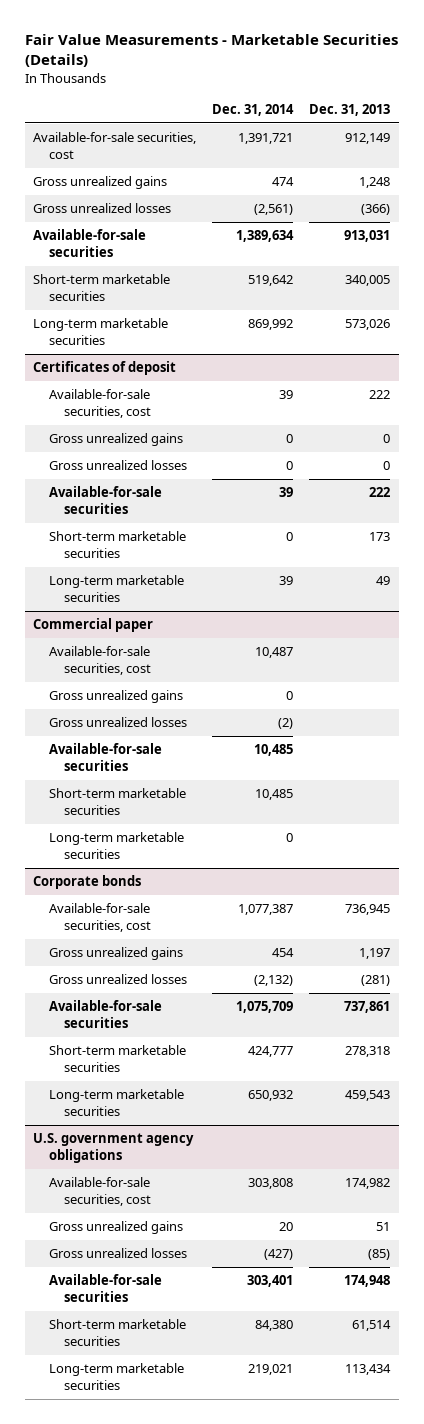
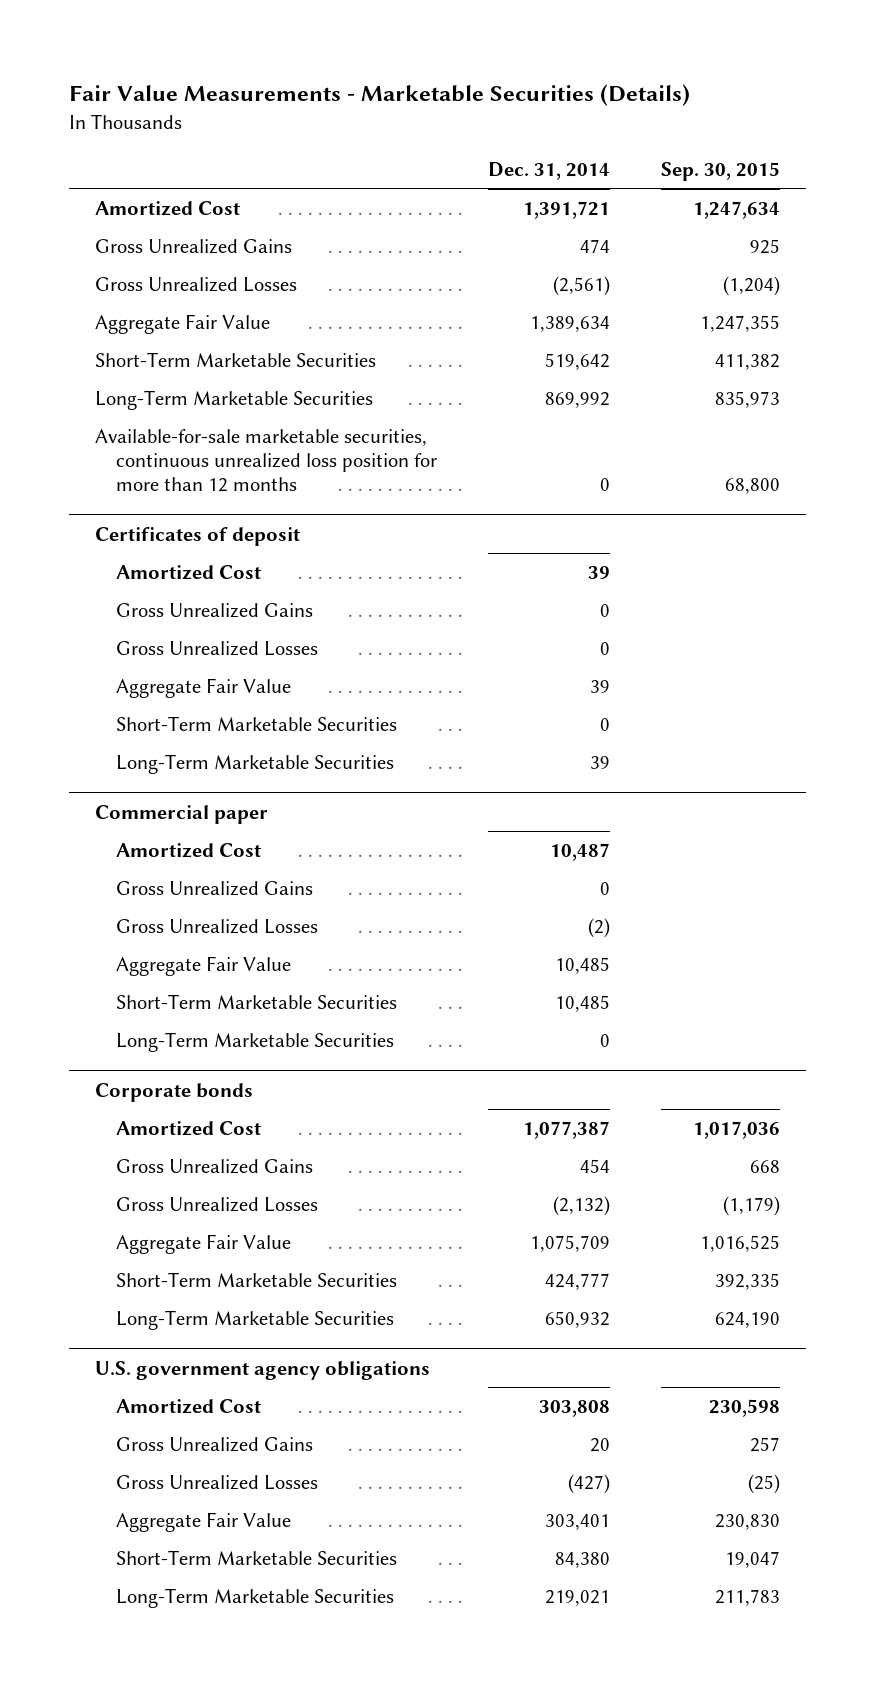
[309,104,391,117] Dec. 31, 2013 -> none
none -> [661,161,781,181] Sep. 30, 2015
[33,132,197,159] Available-for-sale securities, cost -> [94,200,240,216] Amortized Cost
[33,176,168,190] Gross unrealized gains -> [94,238,292,254] Gross Unrealized Gains
[33,203,172,214] Gross unrealized losses -> [94,276,297,292] Gross Unrealized Losses
[33,229,147,257] Available-for-sale securities -> [94,313,270,334] Aggregate Fair Value
[33,274,171,301] Short-term marketable securities -> [94,351,376,367] Short-Term Marketable Securities
[33,318,169,345] Long-term marketable securities -> [94,389,373,410] Long-Term Marketable Securities
none -> [94,428,438,492] Available-for-sale marketable securities, continuous unrealized loss position for more than 12 months
[48,389,152,418] Available-for-sale securities, cost -> [116,564,262,580] Amortized Cost
[48,433,183,447] Gross unrealized gains -> [116,602,314,618] Gross Unrealized Gains
[48,460,187,471] Gross unrealized losses -> [116,640,319,656] Gross Unrealized Losses
[48,486,162,514] Available-for-sale securities -> [116,677,292,698] Aggregate Fair Value
[48,531,186,558] Short-term marketable securities -> [116,715,398,731] Short-Term Marketable Securities
[48,575,184,602] Long-term marketable securities -> [116,753,395,774] Long-Term Marketable Securities
[48,646,152,675] Available-for-sale securities, cost -> [116,842,262,858] Amortized Cost
[48,690,183,704] Gross unrealized gains -> [116,880,314,896] Gross Unrealized Gains
[48,717,187,728] Gross unrealized losses -> [116,918,319,934] Gross Unrealized Losses
[48,743,162,771] Available-for-sale securities -> [116,955,292,976] Aggregate Fair Value
[48,788,186,815] Short-term marketable securities -> [116,993,398,1009] Short-Term Marketable Securities
[48,832,184,859] Long-term marketable securities -> [116,1031,395,1052] Long-Term Marketable Securities
[48,903,152,932] Available-for-sale securities, cost -> [116,1120,262,1136] Amortized Cost
[48,947,183,961] Gross unrealized gains -> [116,1158,314,1174] Gross Unrealized Gains
[48,974,187,985] Gross unrealized losses -> [116,1196,319,1212] Gross Unrealized Losses
[48,1000,162,1028] Available-for-sale securities -> [116,1233,292,1254] Aggregate Fair Value
[48,1045,186,1072] Short-term marketable securities -> [116,1271,398,1287] Short-Term Marketable Securities
[48,1089,184,1116] Long-term marketable securities -> [116,1309,395,1330] Long-Term Marketable Securities
[48,1177,152,1206] Available-for-sale securities, cost -> [116,1398,262,1414] Amortized Cost
[48,1221,183,1235] Gross unrealized gains -> [116,1436,314,1452] Gross Unrealized Gains
[48,1248,187,1259] Gross unrealized losses -> [116,1474,319,1490] Gross Unrealized Losses
[48,1274,162,1302] Available-for-sale securities -> [116,1511,292,1532] Aggregate Fair Value
[48,1319,186,1346] Short-term marketable securities -> [116,1549,398,1565] Short-Term Marketable Securities
[48,1363,184,1390] Long-term marketable securities -> [116,1587,395,1608] Long-Term Marketable Securities

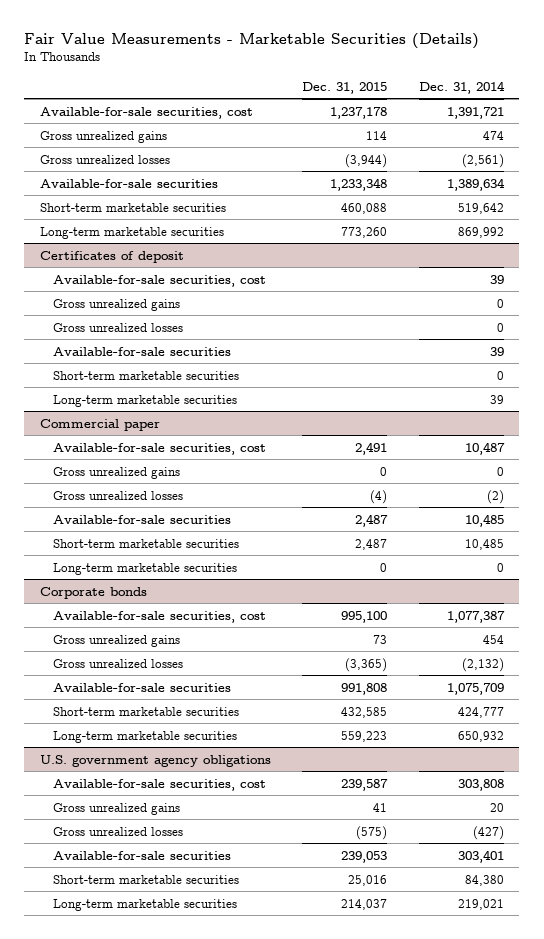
[661,161,781,181] Sep. 30, 2015 -> none
none -> [302,81,388,94] Dec. 31, 2015
[94,428,438,492] Available-for-sale marketable securities, continuous unrealized loss position for more than 12 months -> none
[94,200,240,216] Amortized Cost -> [40,106,254,119] Available-for-sale securities, cost
[94,238,292,254] Gross Unrealized Gains -> [40,130,168,143] Gross unrealized gains
[94,276,297,292] Gross Unrealized Losses -> [40,154,171,164] Gross unrealized losses
[94,313,270,334] Aggregate Fair Value -> [40,178,219,188] Available-for-sale securities
[94,351,376,367] Short-Term Marketable Securities -> [40,202,227,212] Short-term marketable securities
[94,389,373,410] Long-Term Marketable Securities -> [40,226,225,239] Long-term marketable securities
[116,564,262,580] Amortized Cost -> [52,274,266,287] Available-for-sale securities, cost
[116,602,314,618] Gross Unrealized Gains -> [52,298,180,311] Gross unrealized gains
[116,640,319,656] Gross Unrealized Losses -> [52,322,183,332] Gross unrealized losses
[116,677,292,698] Aggregate Fair Value -> [52,346,231,356] Available-for-sale securities
[116,715,398,731] Short-Term Marketable Securities -> [52,370,239,380] Short-term marketable securities
[116,753,395,774] Long-Term Marketable Securities -> [52,394,237,407] Long-term marketable securities
[116,842,262,858] Amortized Cost -> [52,442,266,455] Available-for-sale securities, cost
[116,880,314,896] Gross Unrealized Gains -> [52,466,180,479] Gross unrealized gains
[116,918,319,934] Gross Unrealized Losses -> [52,490,183,500] Gross unrealized losses
[116,955,292,976] Aggregate Fair Value -> [52,514,231,524] Available-for-sale securities
[116,993,398,1009] Short-Term Marketable Securities -> [52,538,239,548] Short-term marketable securities
[116,1031,395,1052] Long-Term Marketable Securities -> [52,562,237,575] Long-term marketable securities
[116,1120,262,1136] Amortized Cost -> [52,610,266,623] Available-for-sale securities, cost
[116,1158,314,1174] Gross Unrealized Gains -> [52,634,180,647] Gross unrealized gains
[116,1196,319,1212] Gross Unrealized Losses -> [52,658,183,668] Gross unrealized losses
[116,1233,292,1254] Aggregate Fair Value -> [52,682,231,692] Available-for-sale securities
[116,1271,398,1287] Short-Term Marketable Securities -> [52,706,239,716] Short-term marketable securities
[116,1309,395,1330] Long-Term Marketable Securities -> [52,730,237,743] Long-term marketable securities
[116,1398,262,1414] Amortized Cost -> [52,778,266,791] Available-for-sale securities, cost
[116,1436,314,1452] Gross Unrealized Gains -> [52,802,180,815] Gross unrealized gains
[116,1474,319,1490] Gross Unrealized Losses -> [52,826,183,836] Gross unrealized losses
[116,1511,292,1532] Aggregate Fair Value -> [52,850,231,860] Available-for-sale securities
[116,1549,398,1565] Short-Term Marketable Securities -> [52,874,239,884] Short-term marketable securities
[116,1587,395,1608] Long-Term Marketable Securities -> [52,898,237,911] Long-term marketable securities

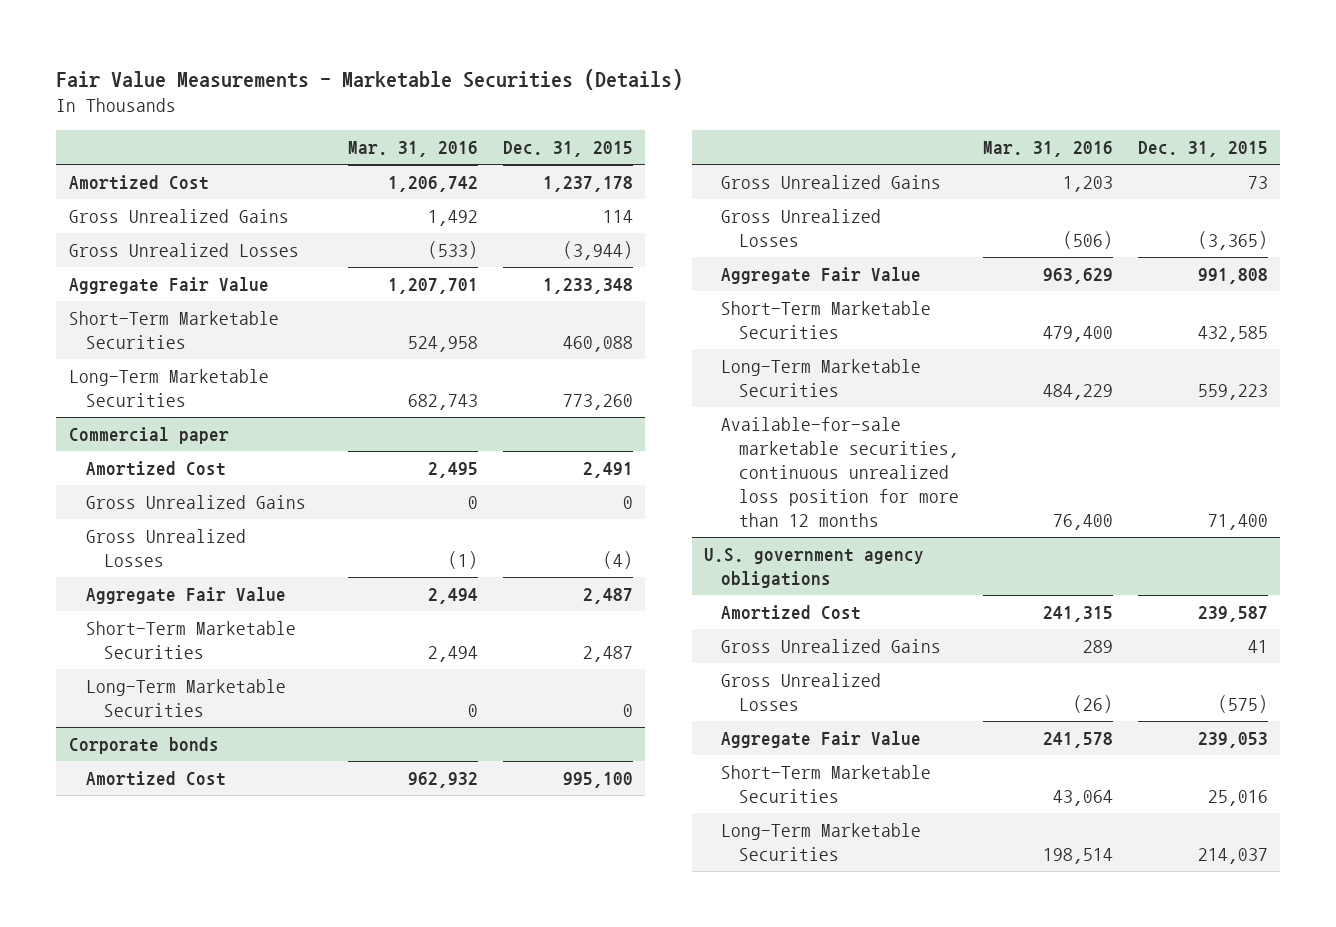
[418,80,505,94] Dec. 31, 2014 -> none
none -> [348,140,479,157] Mar. 31, 2016
[40,250,185,263] Certificates of deposit -> none
[52,274,266,287] Available-for-sale securities, cost -> none
[52,298,180,311] Gross unrealized gains -> none
[52,322,183,332] Gross unrealized losses -> none
[52,346,231,356] Available-for-sale securities -> none
[52,370,239,380] Short-term marketable securities -> none
[52,394,237,407] Long-term marketable securities -> none
[40,106,254,119] Available-for-sale securities, cost -> [68,175,209,191] Amortized Cost
[40,130,168,143] Gross unrealized gains -> [68,209,289,224] Gross Unrealized Gains
[40,154,171,164] Gross unrealized losses -> [68,243,299,258] Gross Unrealized Losses
[40,178,219,188] Available-for-sale securities -> [68,277,269,295] Aggregate Fair Value
[40,202,227,212] Short-term marketable securities -> [68,311,279,350] Short-Term Marketable Securities
[40,226,225,239] Long-term marketable securities -> [68,369,269,408] Long-Term Marketable Securities
[52,442,266,455] Available-for-sale securities, cost -> [86,461,227,477] Amortized Cost
[52,466,180,479] Gross unrealized gains -> [86,495,307,510] Gross Unrealized Gains
[52,490,183,500] Gross unrealized losses -> [86,529,247,568] Gross Unrealized Losses
[52,514,231,524] Available-for-sale securities -> [86,587,287,605] Aggregate Fair Value
[52,538,239,548] Short-term marketable securities -> [86,621,297,660] Short-Term Marketable Securities
[52,562,237,575] Long-term marketable securities -> [86,679,287,718] Long-Term Marketable Securities
[52,610,266,623] Available-for-sale securities, cost -> [86,771,227,787] Amortized Cost
[52,634,180,647] Gross unrealized gains -> [721,175,942,190] Gross Unrealized Gains
[52,658,183,668] Gross unrealized losses -> [721,209,882,248] Gross Unrealized Losses
[52,682,231,692] Available-for-sale securities -> [721,267,922,285] Aggregate Fair Value
[52,706,239,716] Short-term marketable securities -> [721,301,932,340] Short-Term Marketable Securities
[52,730,237,743] Long-term marketable securities -> [721,359,922,398] Long-Term Marketable Securities
none -> [721,417,960,527] Available-for-sale marketable securities, continuous unrealized loss position for more than 12 months
[52,778,266,791] Available-for-sale securities, cost -> [721,605,862,621] Amortized Cost
[52,802,180,815] Gross unrealized gains -> [721,639,942,654] Gross Unrealized Gains
[52,826,183,836] Gross unrealized losses -> [721,673,882,712] Gross Unrealized Losses
[52,850,231,860] Available-for-sale securities -> [721,731,922,749] Aggregate Fair Value
[52,874,239,884] Short-term marketable securities -> [721,765,932,804] Short-Term Marketable Securities
[52,898,237,911] Long-term marketable securities -> [721,823,922,862] Long-Term Marketable Securities

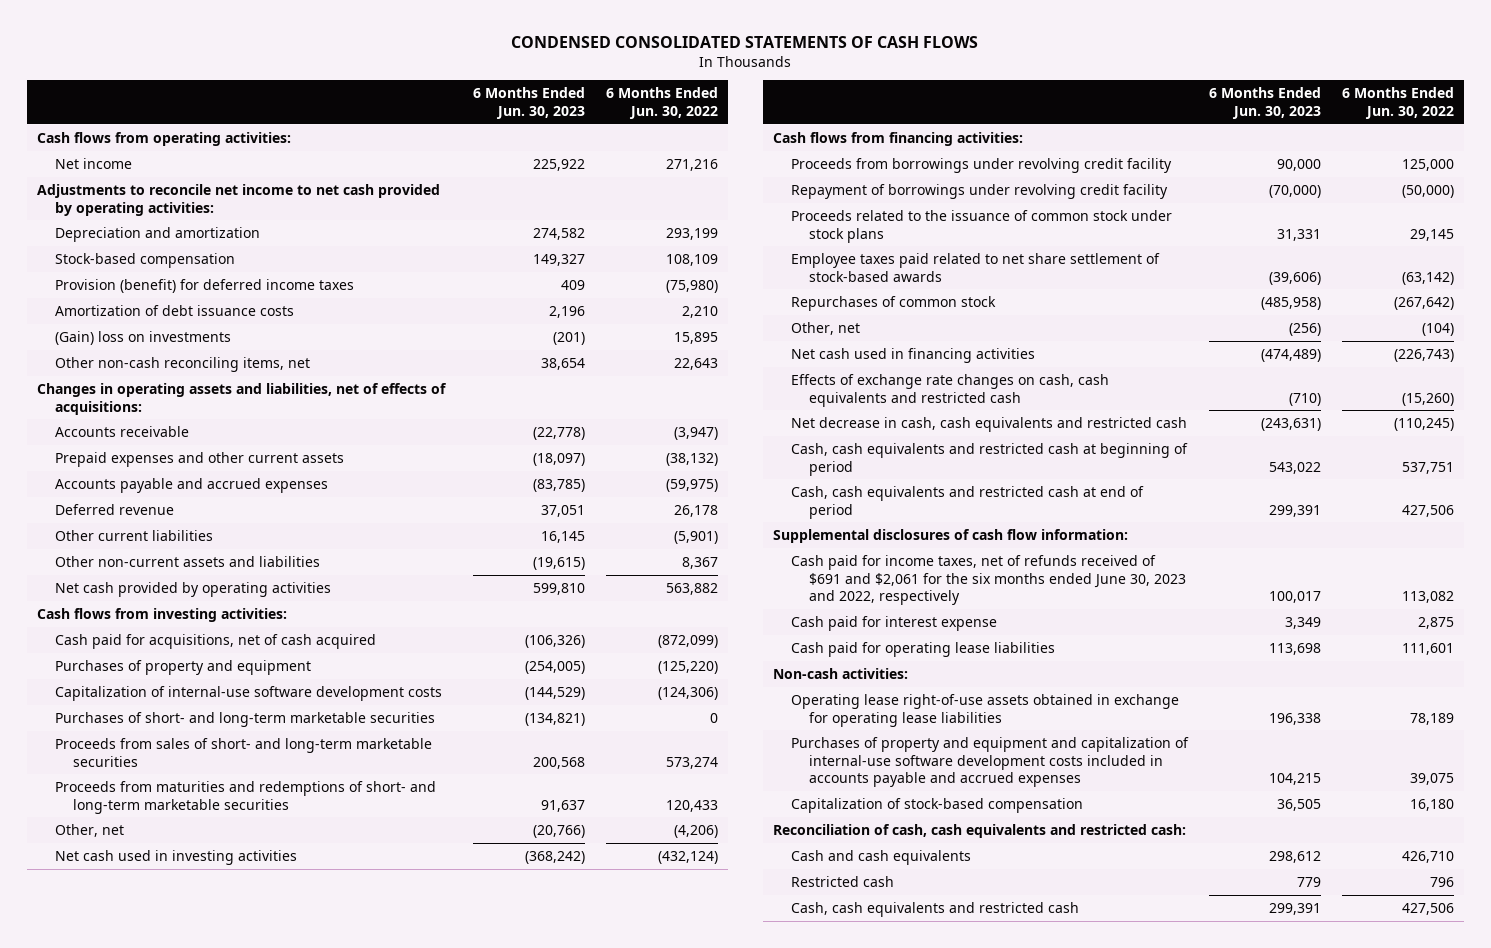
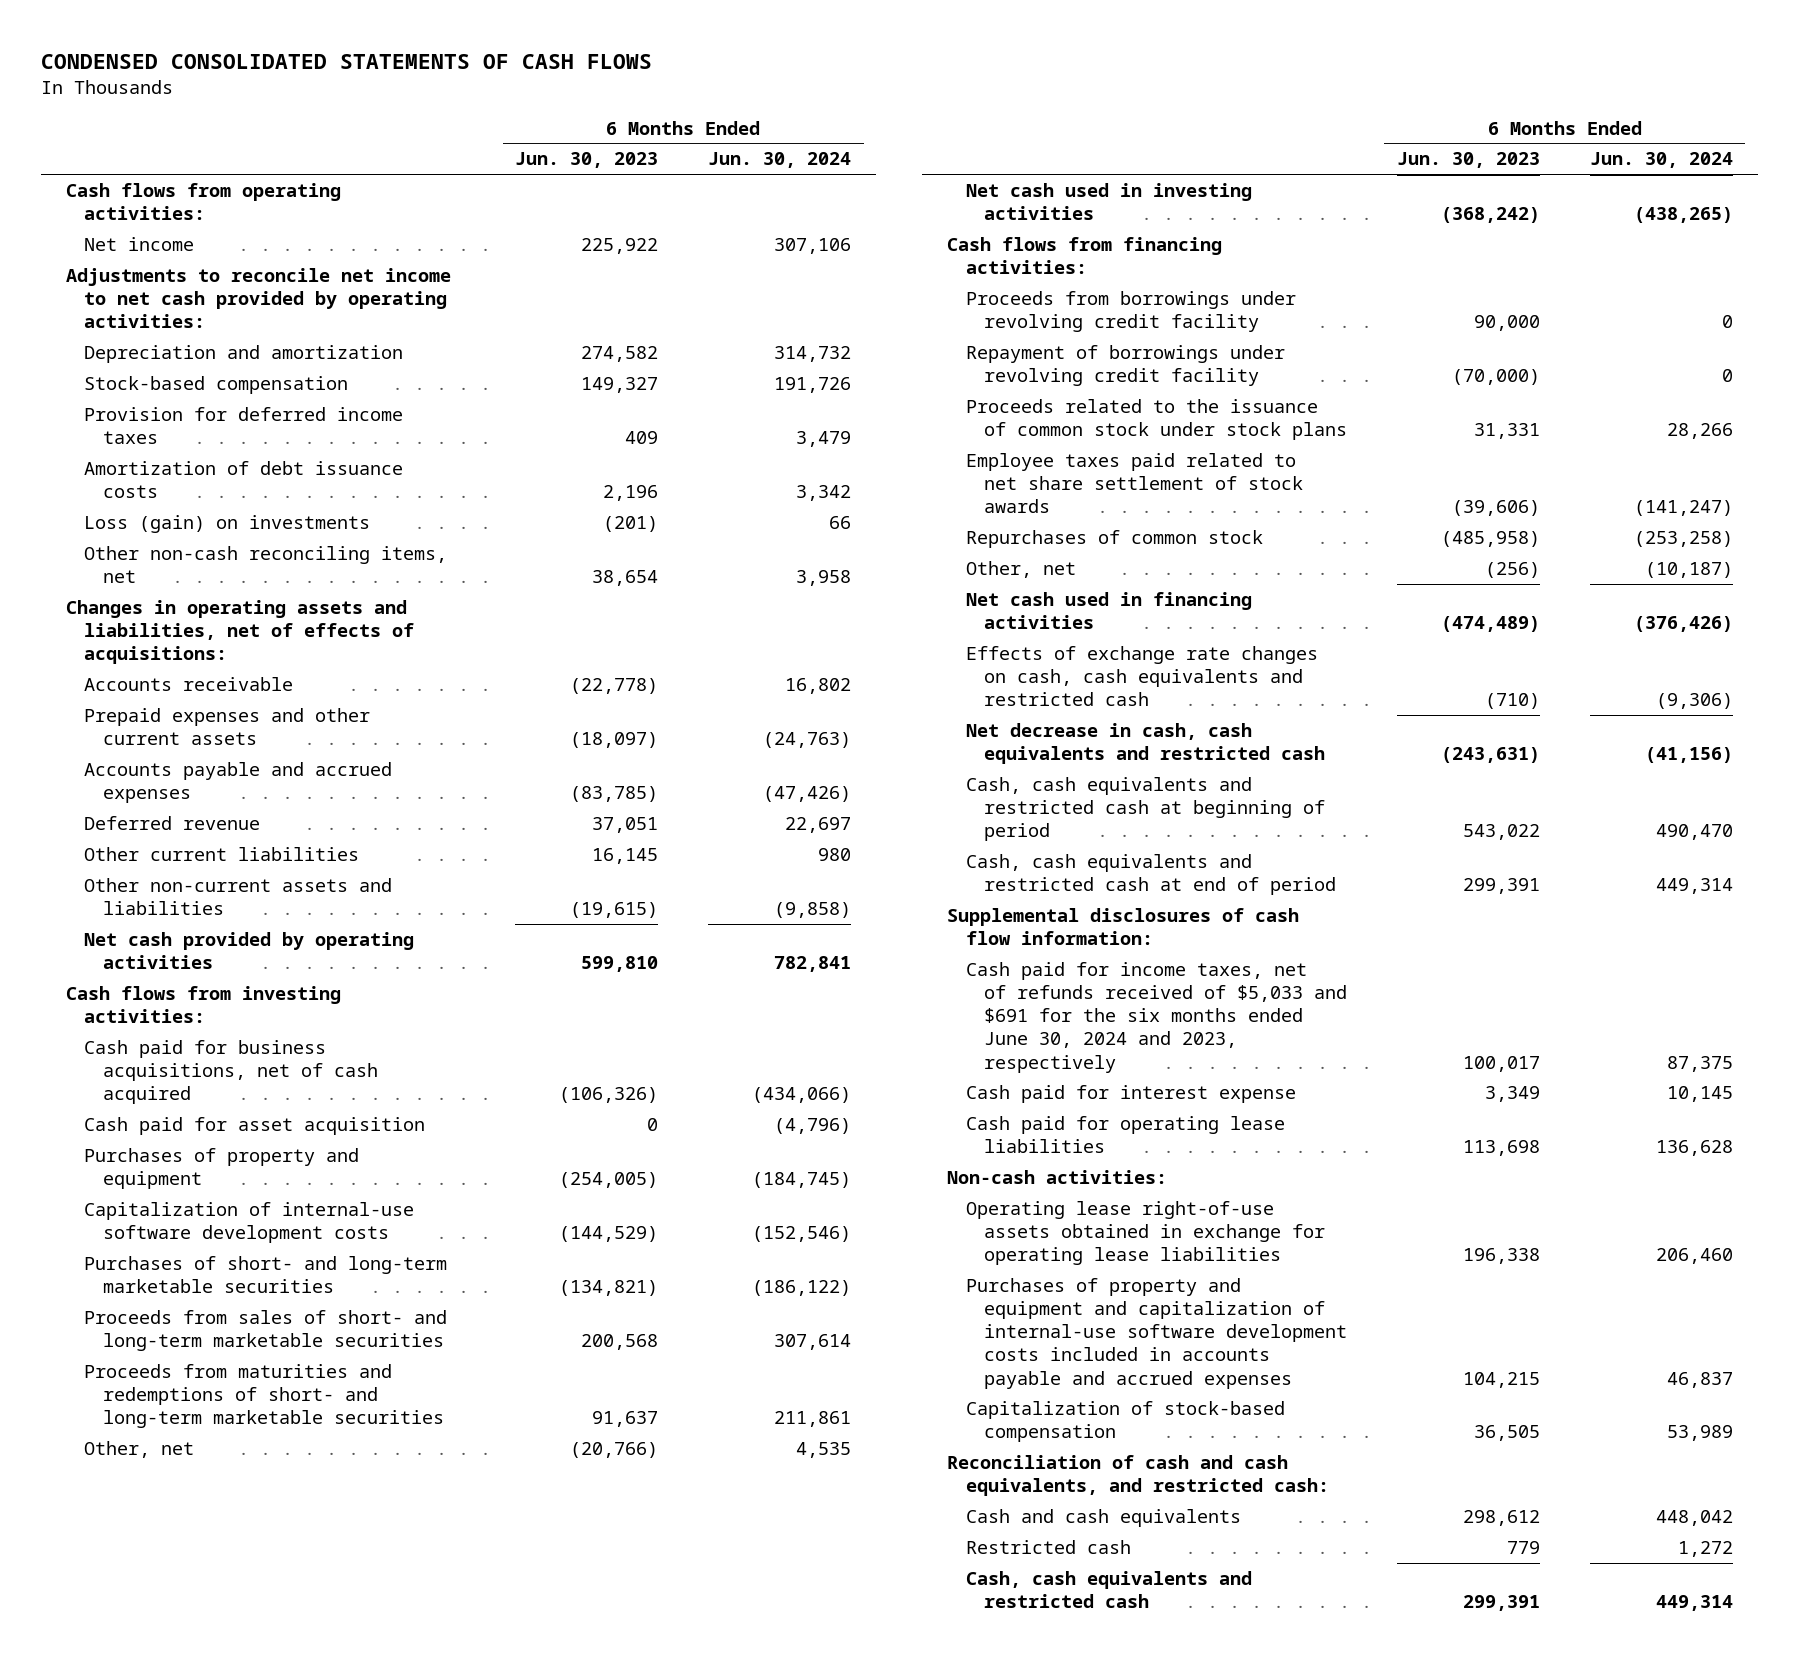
[605,87,718,119] 6 Months Ended Jun. 30, 2022 -> none
none -> [708,152,852,169] Jun. 30, 2024
[55,278,355,293] Provision (benefit) for deferred income taxes -> [84,407,404,445] Provision for deferred income taxes
[55,330,232,345] (Gain) loss on investments -> [84,515,371,534] Loss (gain) on investments
[55,633,377,649] Cash paid for acquisitions, net of cash acquired -> [84,1040,378,1105] Cash paid for business acquisitions, net of cash acquired
none -> [84,1117,426,1136] Cash paid for asset acquisition
[790,252,1160,282] Employee taxes paid related to net share settlement of stock-based awards -> [965,453,1303,514] Employee taxes paid related to net share settlement of stock awards
[790,554,1186,606] Cash paid for income taxes, net of refunds received of $691 and $2,061 for the six months ended June 30, 2023 and 2022, respectively -> [965,962,1347,1073] Cash paid for income taxes, net of refunds received of $5,033 and $691 for the six months ended June 30, 2024 and 2023, respectively
[772,823,1186,838] Reconciliation of cash, cash equivalents and restricted cash: -> [947,1455,1329,1497] Reconciliation of cash and cash equivalents, and restricted cash:

